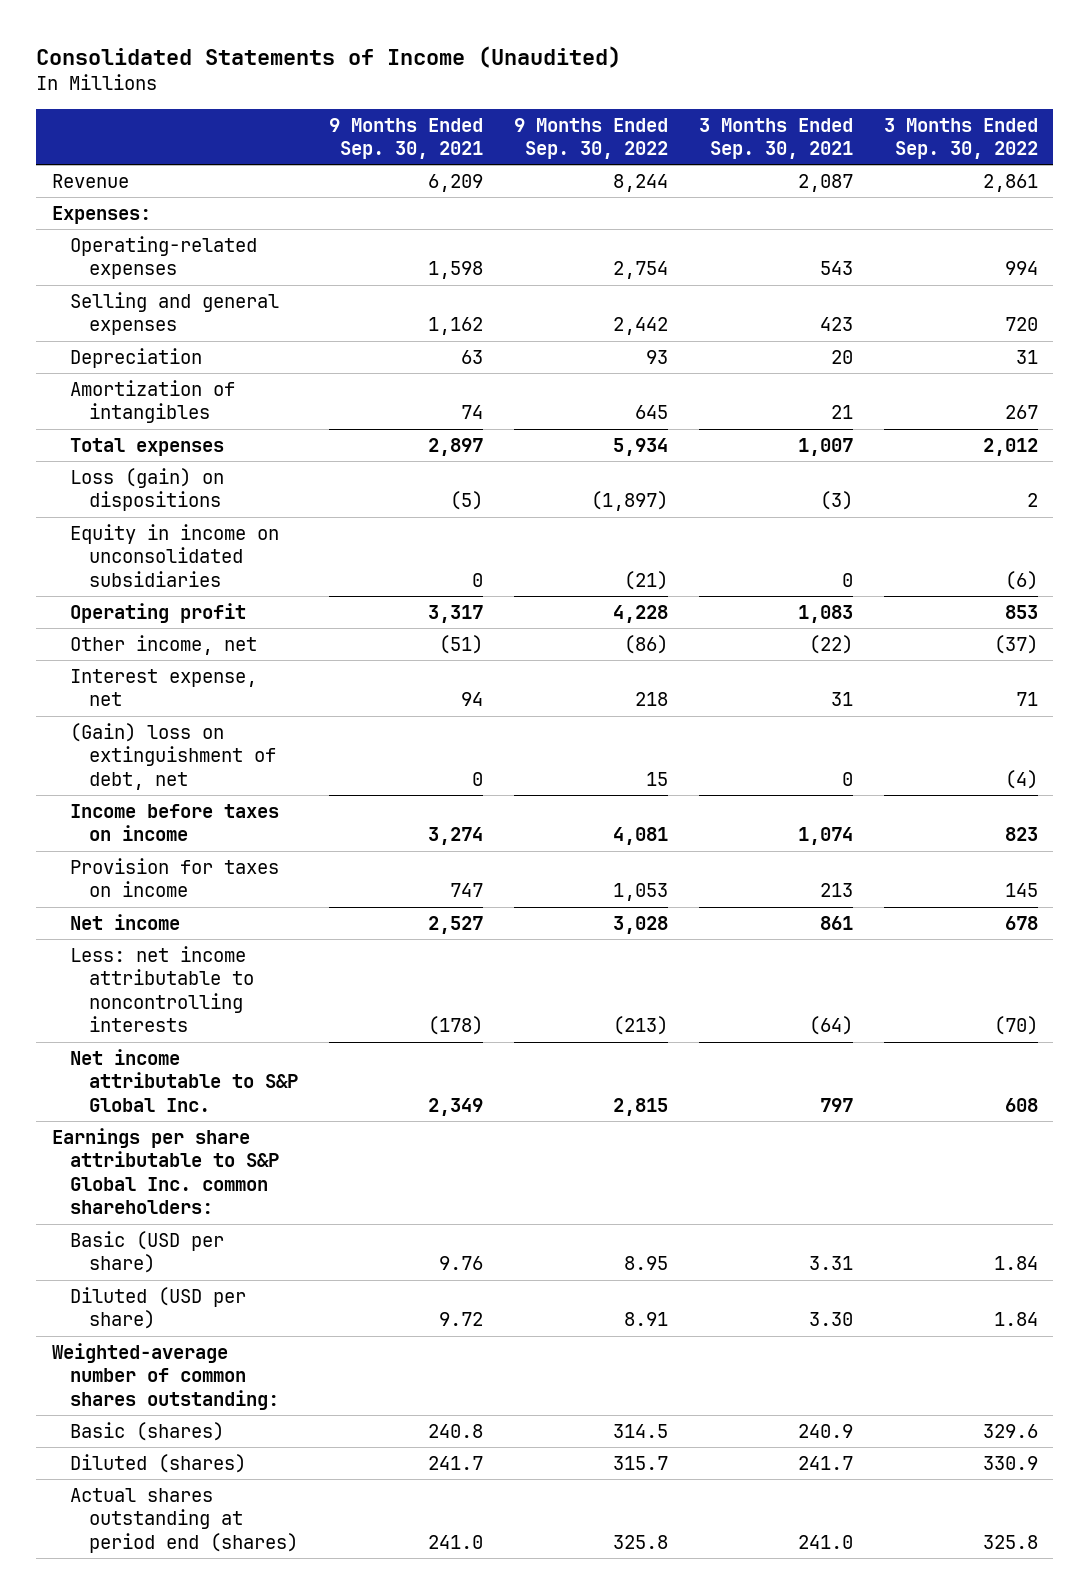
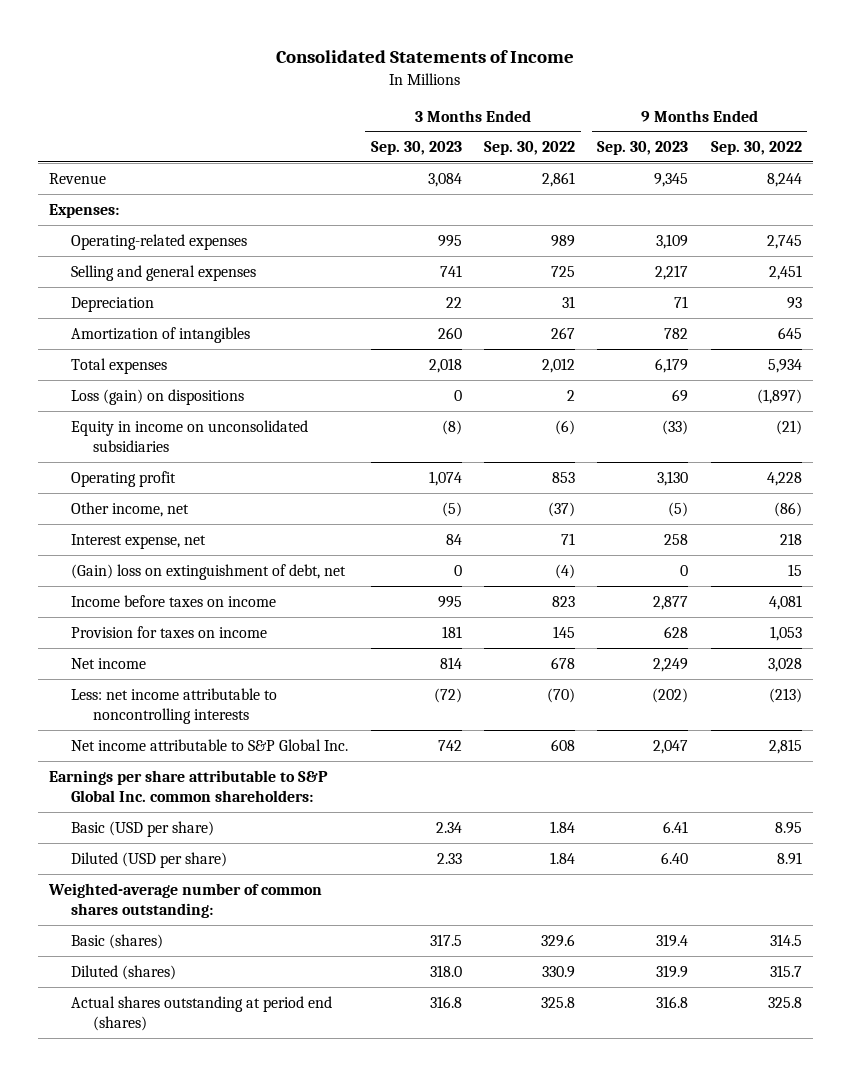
[36,46,622,69] Consolidated Statements of Income (Unaudited) -> [276,49,575,63] Consolidated Statements of Income
[328,117,483,160] 9 Months Ended Sep. 30, 2021 -> none
[698,117,853,160] 3 Months Ended Sep. 30, 2021 -> none
none -> [370,141,462,156] Sep. 30, 2023
none -> [597,141,689,156] Sep. 30, 2023
[612,261,668,280] 2,754 -> [766,234,802,249] 2,745
[1004,261,1038,276] 994 -> [550,234,575,247] 989
[612,317,668,336] 2,442 -> [768,264,802,280] 2,451
[1004,317,1038,332] 720 -> [550,265,575,277] 725

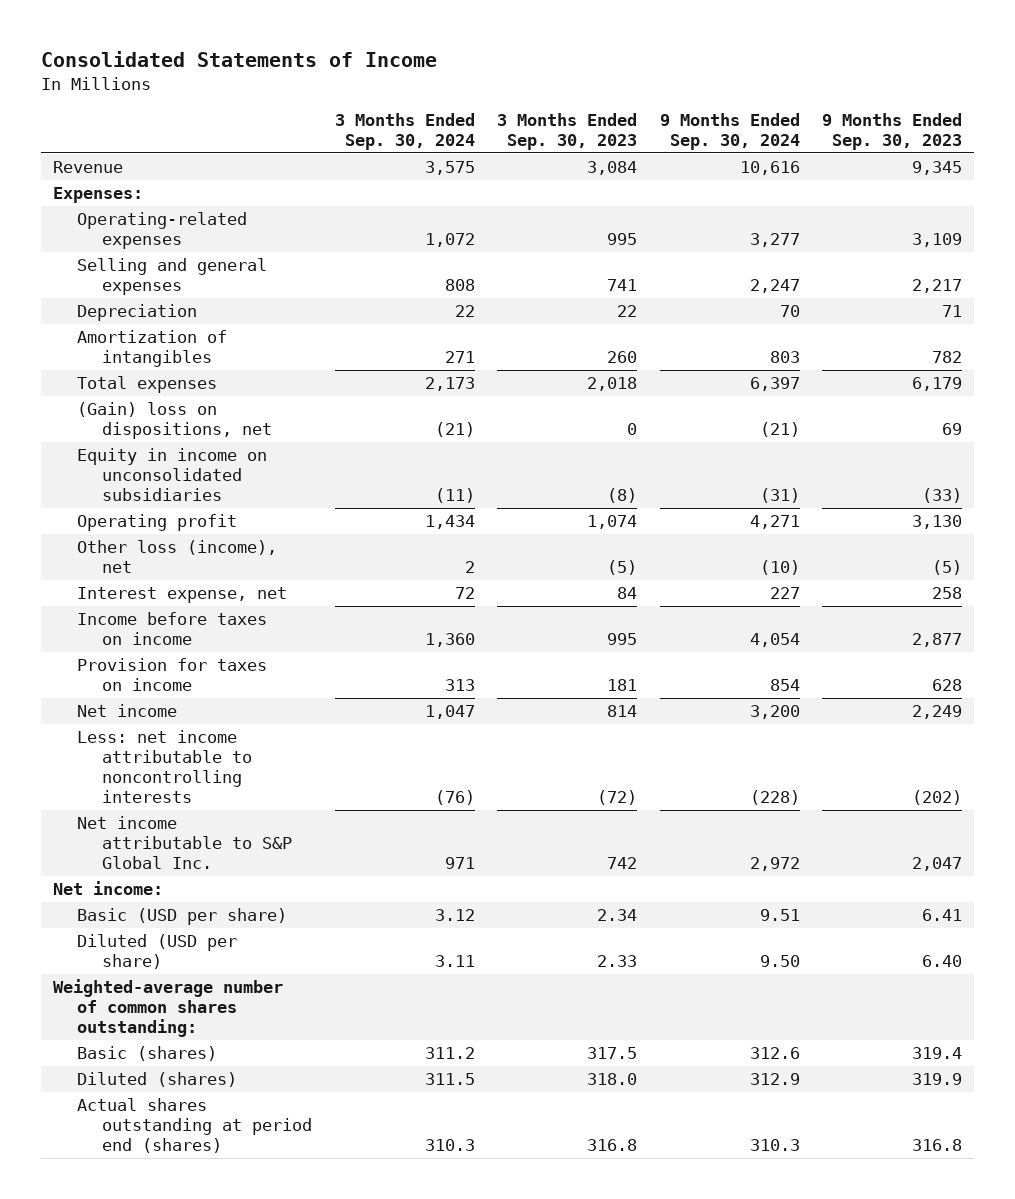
[483,141,575,156] Sep. 30, 2022 -> none
[710,141,802,156] Sep. 30, 2022 -> none
none -> [334,112,475,150] 3 Months Ended Sep. 30, 2024
none -> [659,112,800,150] 9 Months Ended Sep. 30, 2024
[71,388,245,405] Loss (gain) on dispositions -> [77,402,273,440] (Gain) loss on dispositions, net
[71,501,190,517] Other income, net -> [77,540,278,574] Other loss (income), net
[71,563,347,580] (Gain) loss on extinguishment of debt, net -> none
[48,769,328,802] Earnings per share attributable to S&P Global Inc. common shareholders: -> none
none -> [52,881,163,896] Net income:

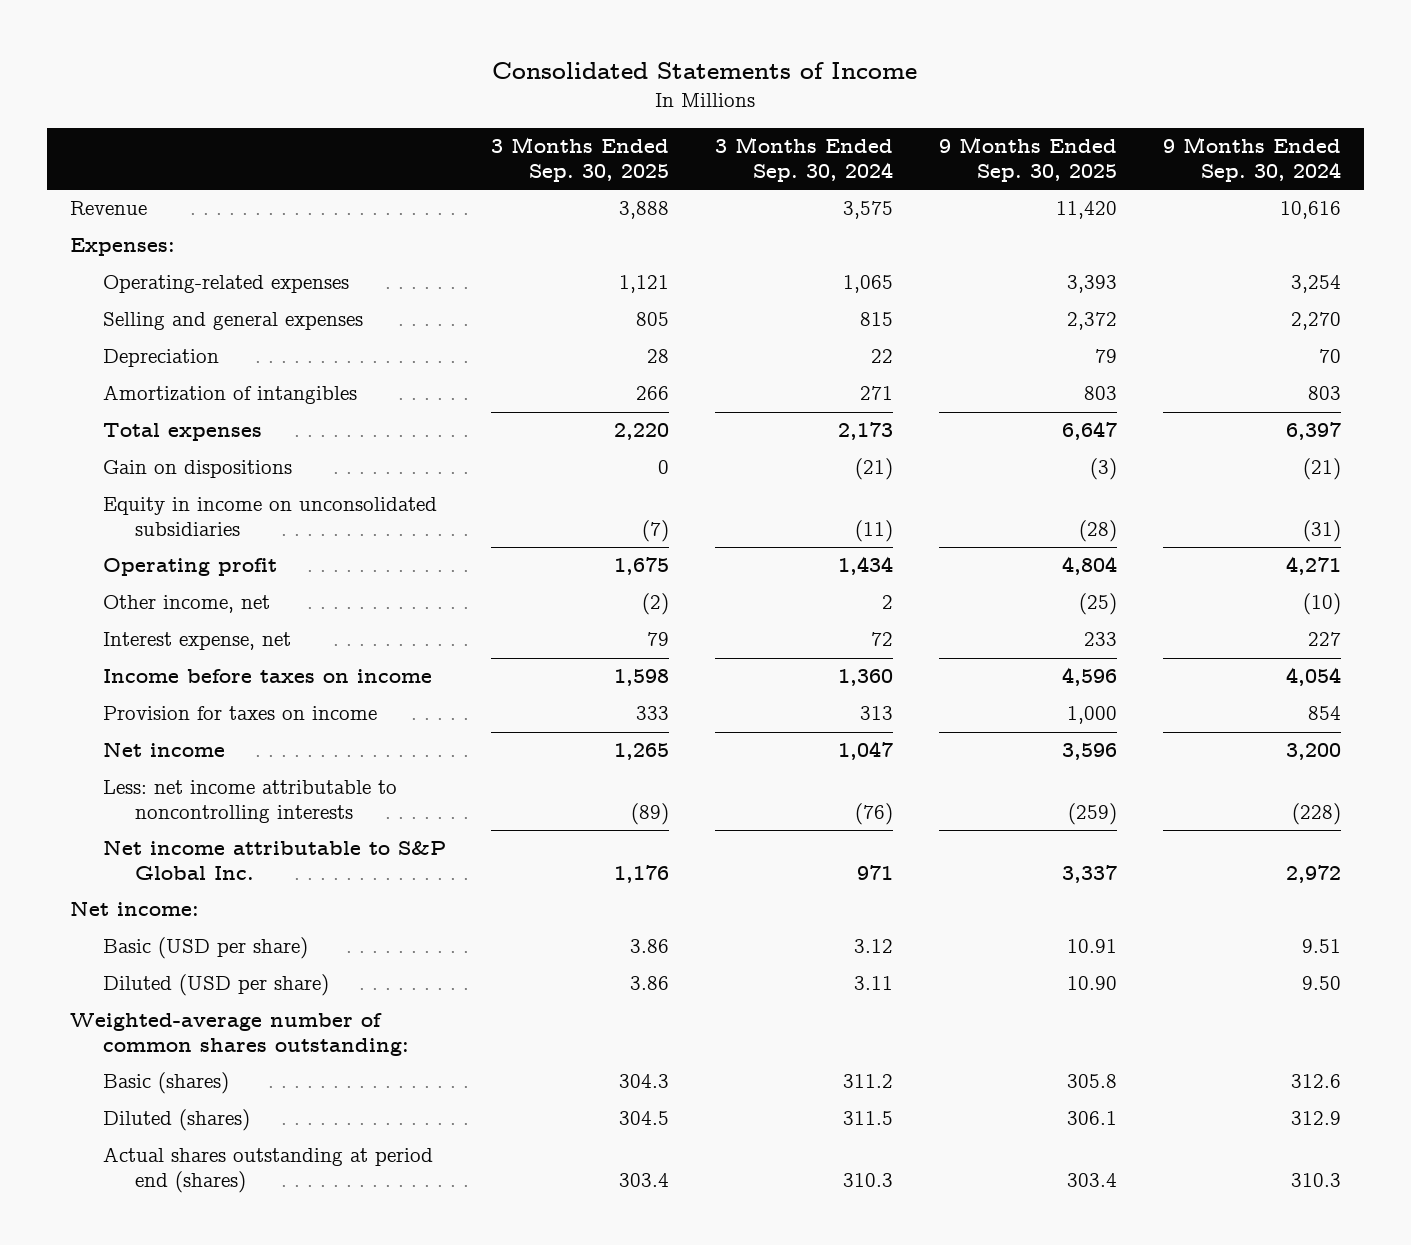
[497,112,638,150] 3 Months Ended Sep. 30, 2023 -> none
[822,112,963,150] 9 Months Ended Sep. 30, 2023 -> none
none -> [491,137,670,182] 3 Months Ended Sep. 30, 2025
none -> [939,137,1118,182] 9 Months Ended Sep. 30, 2025
[424,233,475,248] 1,072 -> [843,275,894,294] 1,065
[749,233,800,248] 3,277 -> [1290,275,1341,294] 3,254
[444,279,475,292] 808 -> [860,312,894,327] 815
[749,279,800,294] 2,247 -> [1290,312,1341,331] 2,270
[77,402,273,440] (Gain) loss on dispositions, net -> [102,460,292,479] Gain on dispositions
[77,540,278,574] Other loss (income), net -> [102,595,270,614] Other income, net

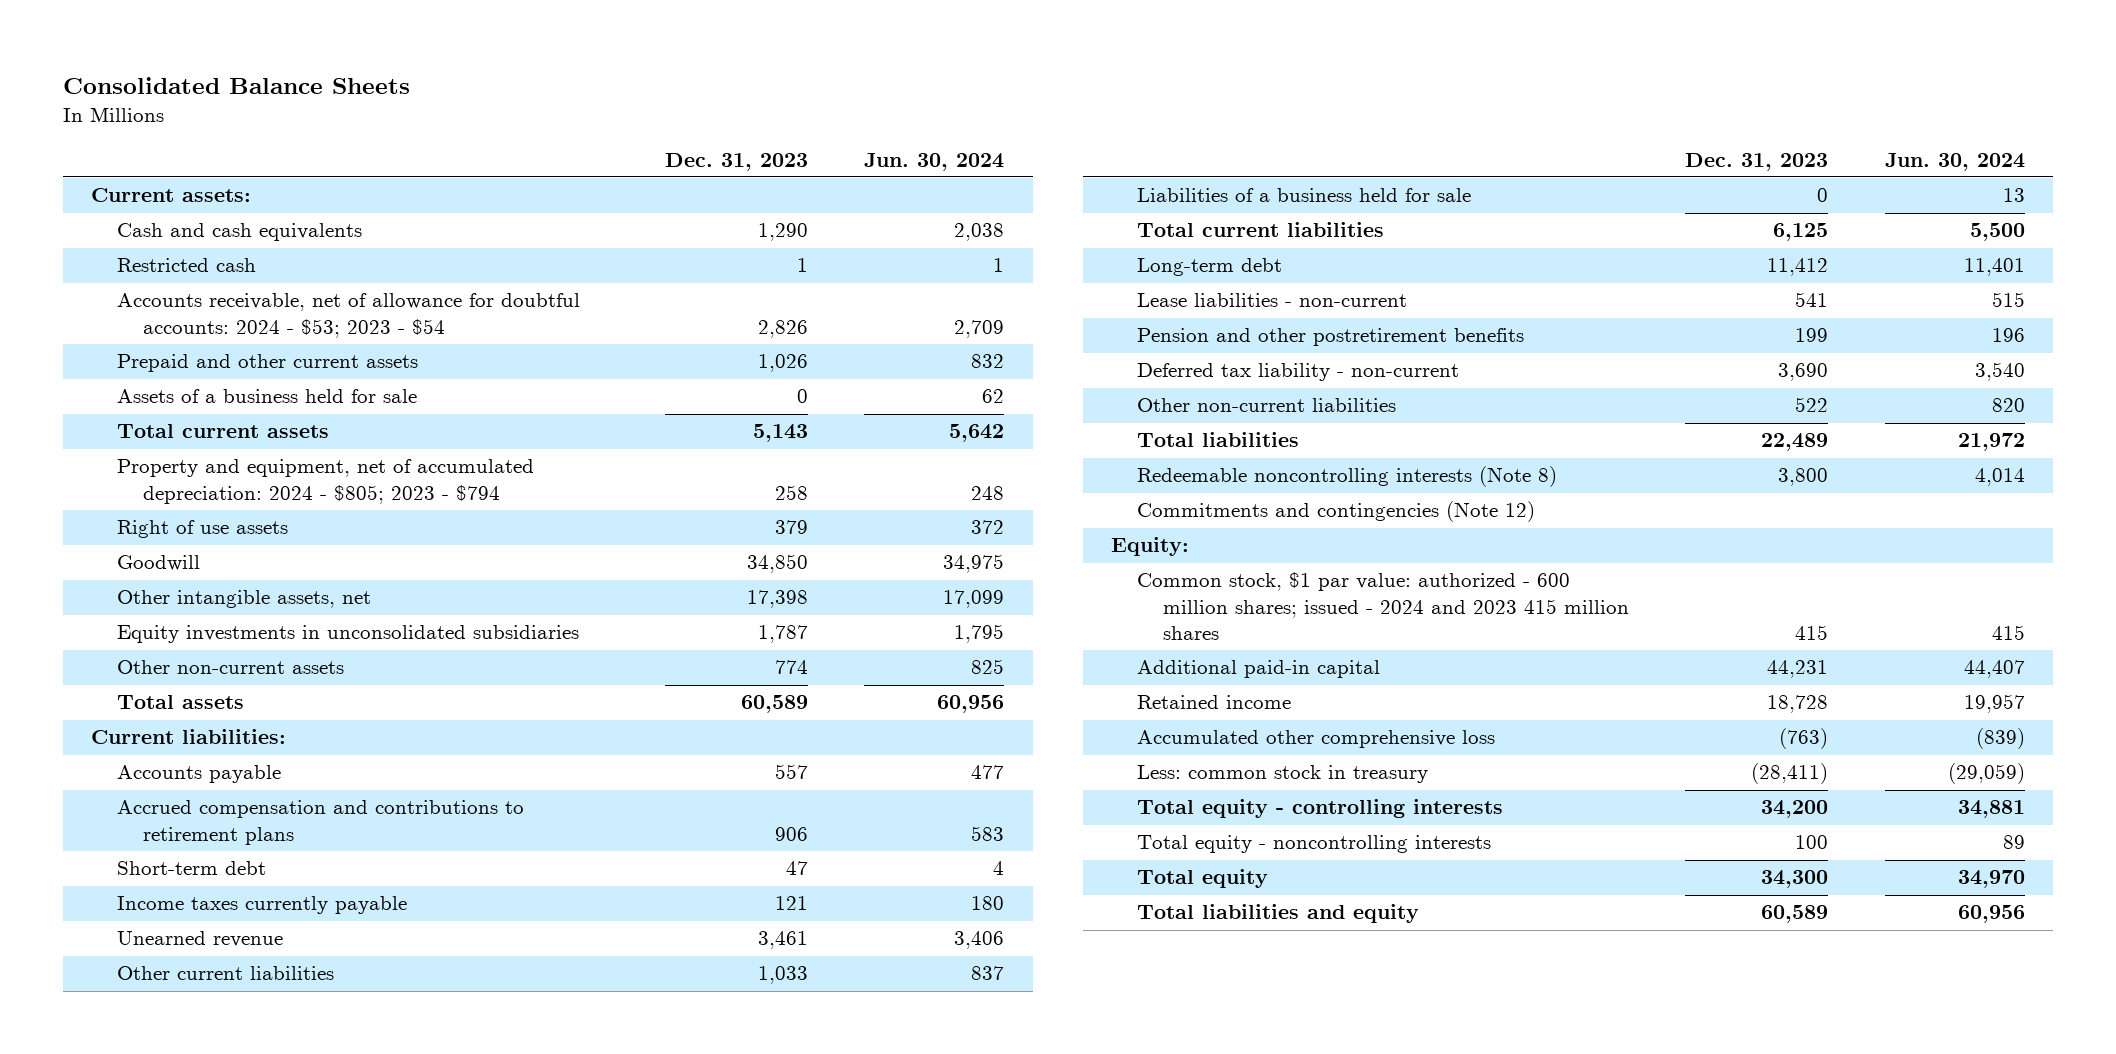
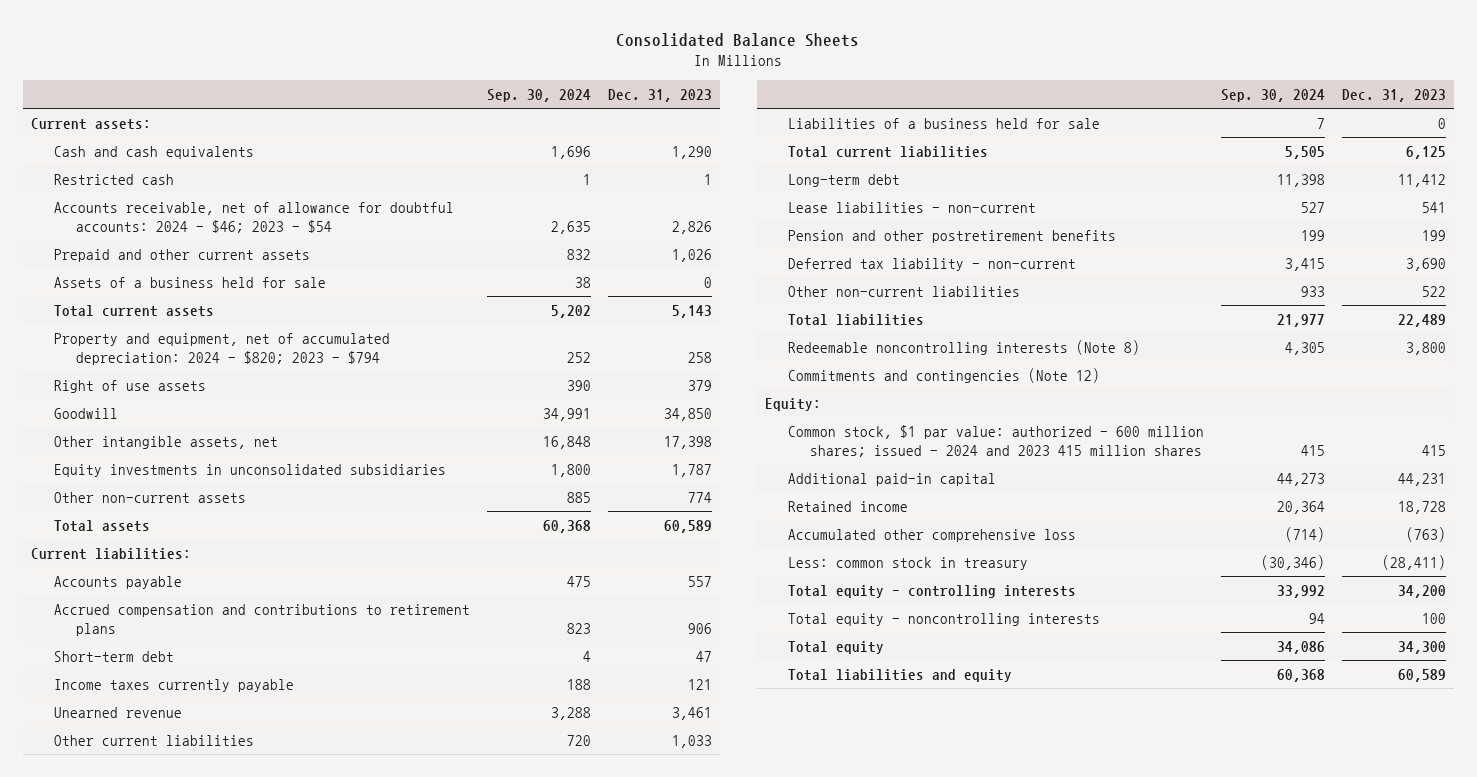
[864,152,1005,171] Jun. 30, 2024 -> none
none -> [486,88,591,102] Sep. 30, 2024
[116,293,580,338] Accounts receivable, net of allowance for doubtful accounts: 2024 - $53; 2023 - $54 -> [53,201,454,233] Accounts receivable, net of allowance for doubtful accounts: 2024 - $46; 2023 - $54
[116,459,534,504] Property and equipment, net of accumulated depreciation: 2024 - $805; 2023 - $794 -> [53,332,390,365] Property and equipment, net of accumulated depreciation: 2024 - $820; 2023 - $794

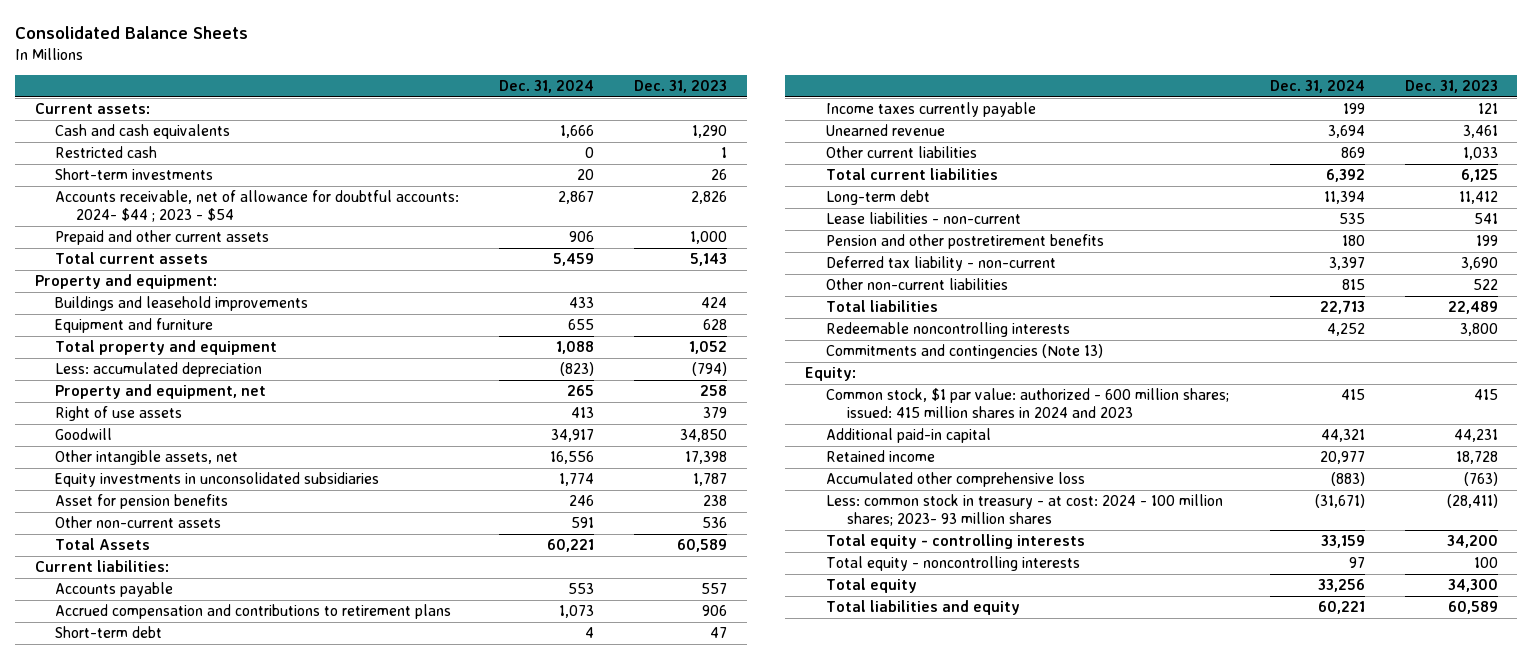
[486,88,591,102] Sep. 30, 2024 -> none
none -> [499,80,595,94] Dec. 31, 2024
[53,276,326,288] Assets of a business held for sale -> none
none -> [55,168,214,181] Short-term investments
[53,201,454,233] Accounts receivable, net of allowance for doubtful accounts: 2024 - $46; 2023 - $54 -> [55,190,460,223] Accounts receivable, net of allowance for doubtful accounts: 2024- $44 ; 2023 - $54
[671,248,712,262] 1,026 -> [690,231,728,245] 1,000
none -> [34,274,217,290] Property and equipment:
none -> [55,296,309,312] Buildings and leasehold improvements
none -> [55,318,214,334] Equipment and furniture
none -> [55,340,278,356] Total property and equipment
none -> [55,362,263,378] Less: accumulated depreciation
[53,332,390,365] Property and equipment, net of accumulated depreciation: 2024 - $820; 2023 - $794 -> [55,384,267,400] Property and equipment, net
none -> [55,494,229,510] Asset for pension benefits
[687,491,712,503] 774 -> [702,517,728,529] 536
[53,519,150,532] Total assets -> [55,538,151,551] Total Assets
[787,117,1100,129] Liabilities of a business held for sale -> none
[787,339,1140,355] Redeemable noncontrolling interests (Note 8) -> [825,322,1070,338] Redeemable noncontrolling interests
[787,367,1100,383] Commitments and contingencies (Note 12) -> [825,344,1103,360] Commitments and contingencies (Note 13)
[787,424,1204,457] Common stock, $1 par value: authorized - 600 million shares; issued - 2024 and 2023 415 million shares -> [825,388,1229,419] Common stock, $1 par value: authorized - 600 million shares; issued: 415 million shares in 2024 and 2023
[787,556,1028,570] Less: common stock in treasury -> [825,494,1223,527] Less: common stock in treasury - at cost: 2024 - 100 million shares; 2023- 93 million shares

